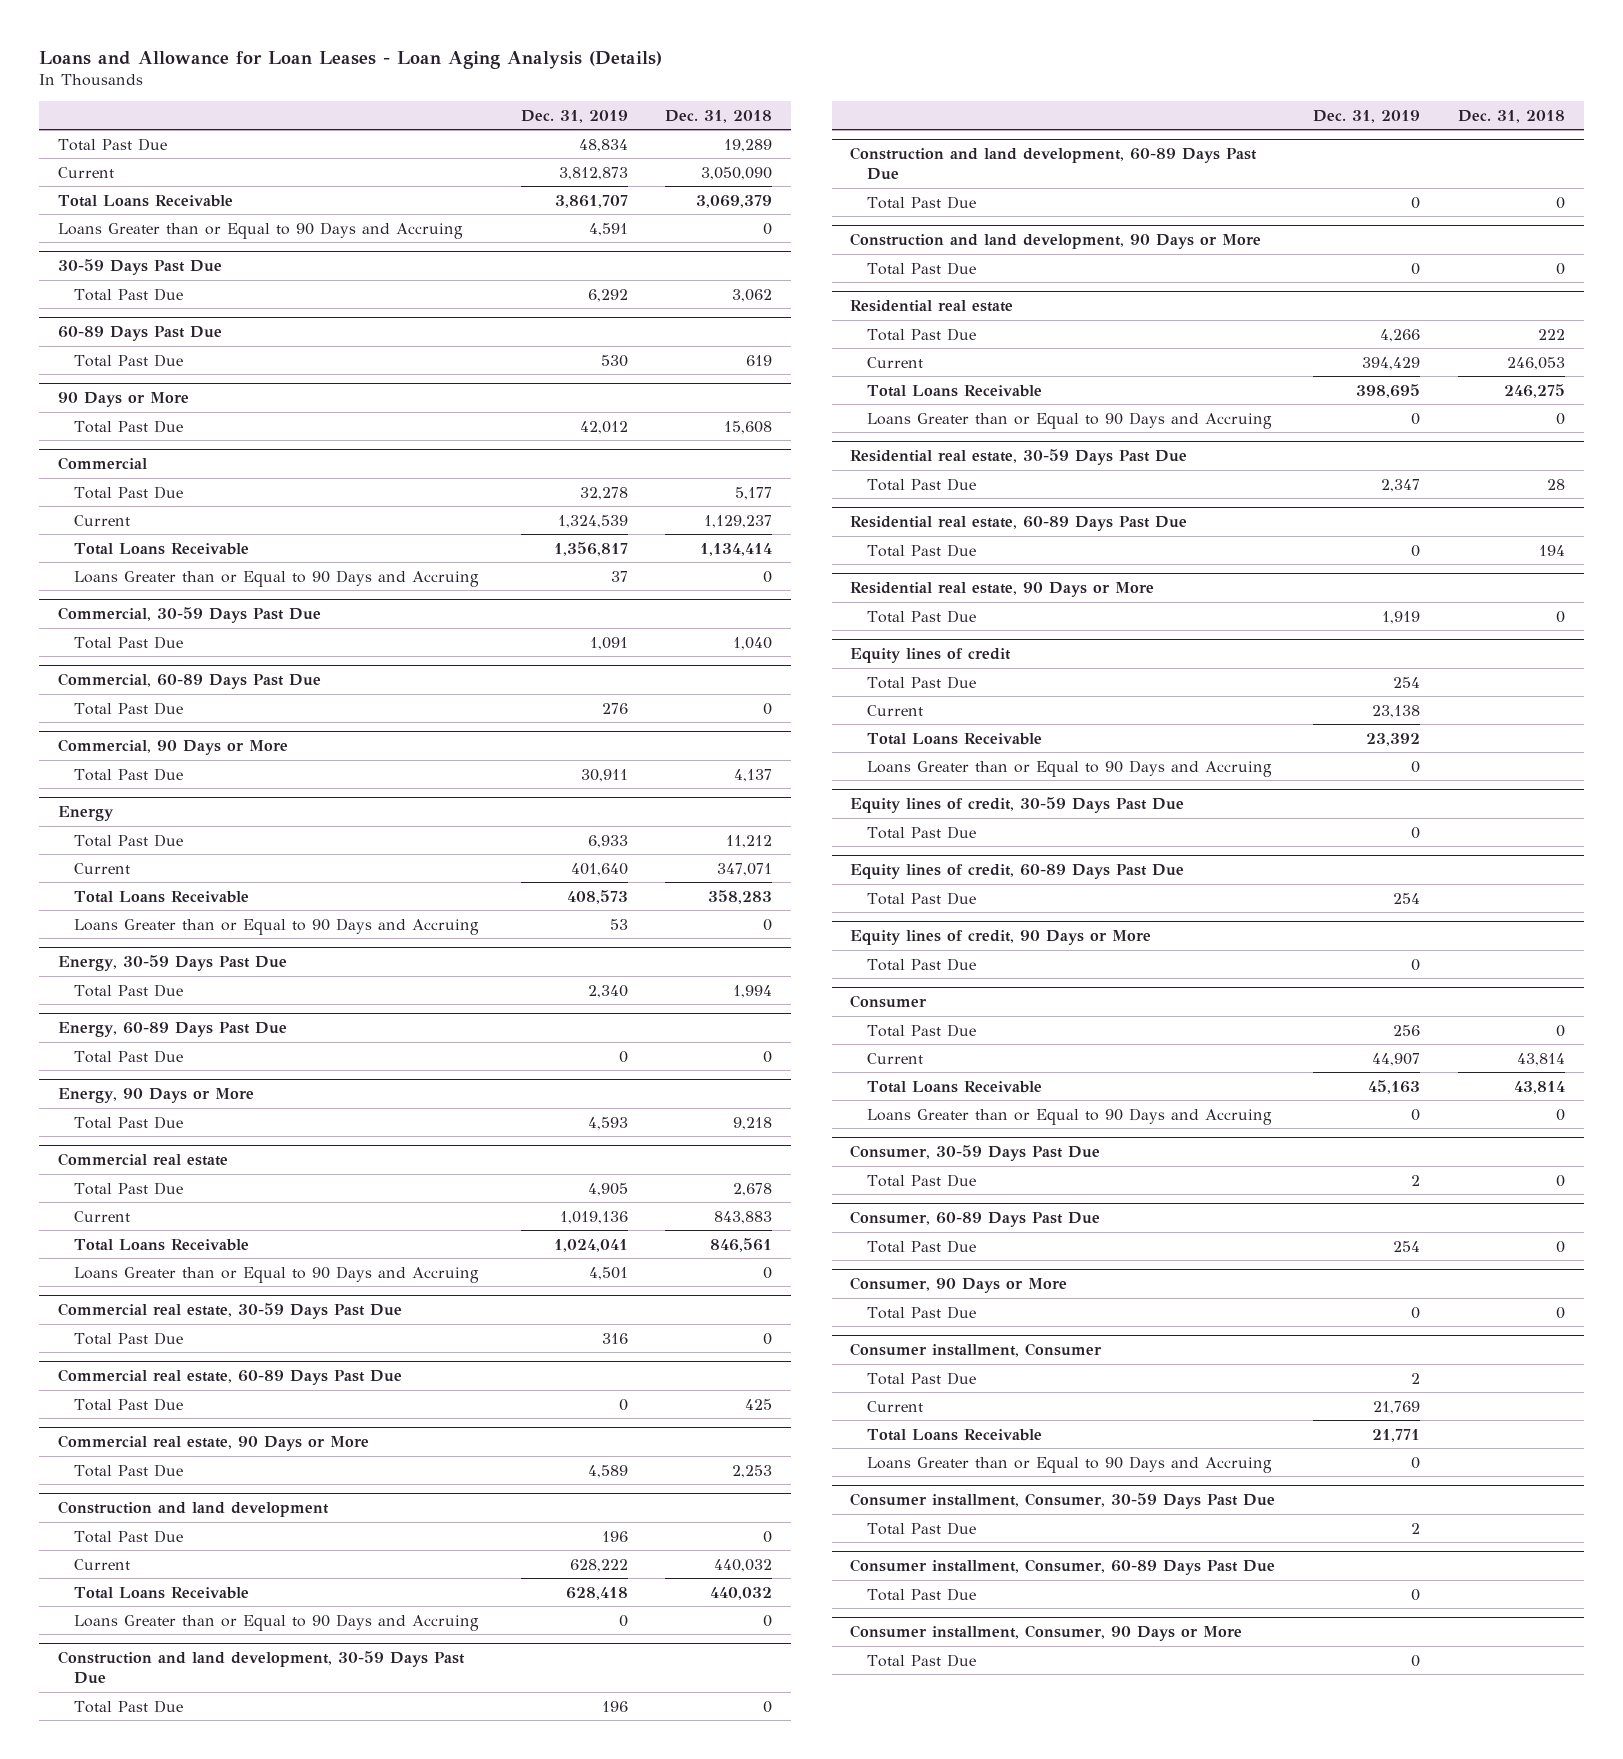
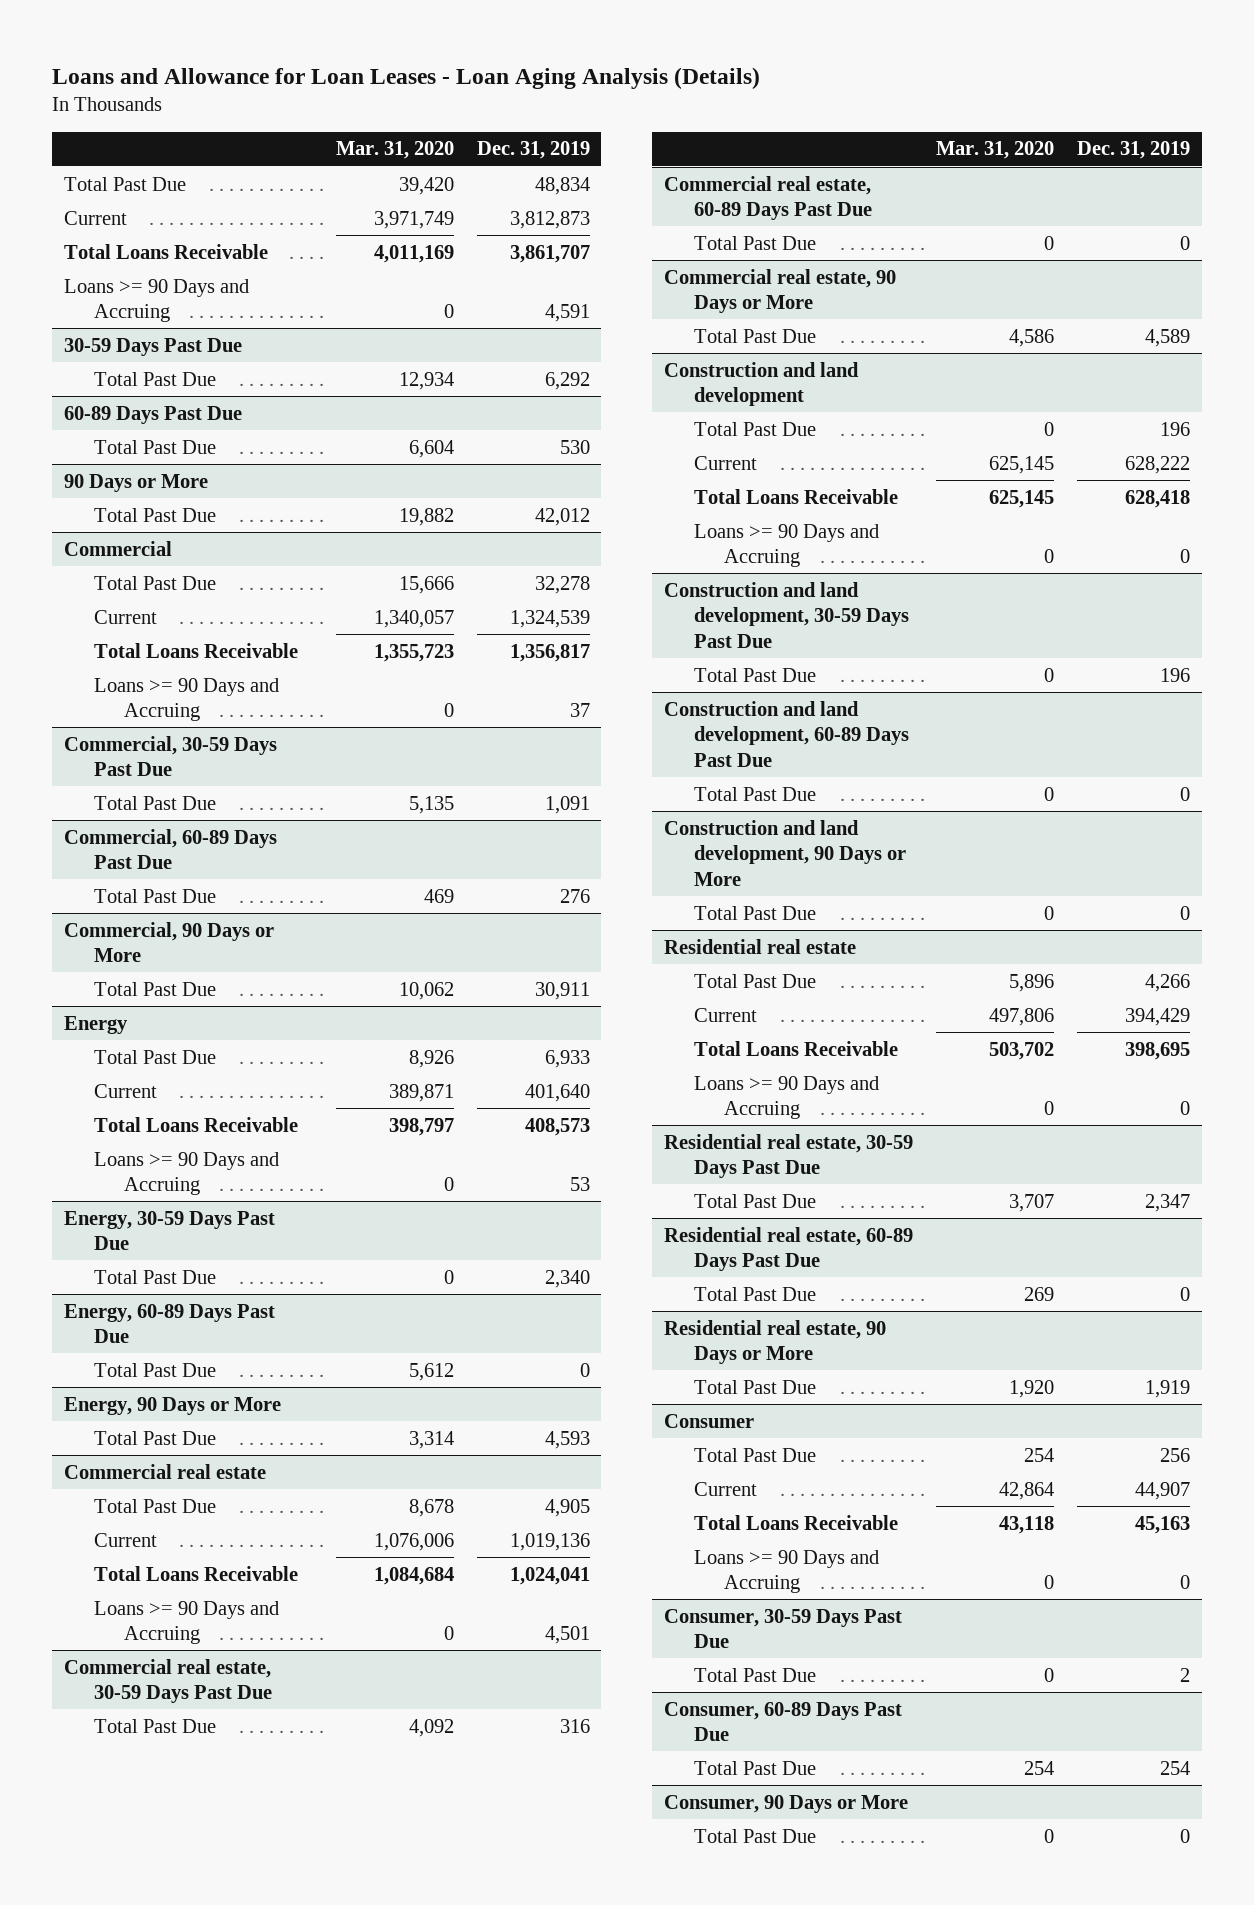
[665,109,773,123] Dec. 31, 2018 -> none
none -> [335,141,454,160] Mar. 31, 2020
[57,221,463,239] Loans Greater than or Equal to 90 Days and Accruing -> [63,278,249,323] Loans >= 90 Days and Accruing
[74,569,480,587] Loans Greater than or Equal to 90 Days and Accruing -> [93,677,279,722] Loans >= 90 Days and Accruing
[74,917,480,935] Loans Greater than or Equal to 90 Days and Accruing -> [93,1151,279,1196] Loans >= 90 Days and Accruing
[74,1265,480,1283] Loans Greater than or Equal to 90 Days and Accruing -> [93,1600,279,1645] Loans >= 90 Days and Accruing
[74,1613,480,1631] Loans Greater than or Equal to 90 Days and Accruing -> [694,523,880,568] Loans >= 90 Days and Accruing
[867,411,1273,429] Loans Greater than or Equal to 90 Days and Accruing -> [694,1075,880,1120] Loans >= 90 Days and Accruing
[850,648,1012,664] Equity lines of credit -> none
[867,675,977,689] Total Past Due -> none
[867,704,924,716] Current -> none
[867,732,1043,745] Total Loans Receivable -> none
[867,759,1273,777] Loans Greater than or Equal to 90 Days and Accruing -> none
[850,797,1185,814] Equity lines of credit, 30-59 Days Past Due -> none
[867,825,977,839] Total Past Due -> none
[850,864,1185,880] Equity lines of credit, 60-89 Days Past Due -> none
[867,891,977,905] Total Past Due -> none
[850,930,1152,946] Equity lines of credit, 90 Days or More -> none
[867,957,977,971] Total Past Due -> none
[867,1107,1273,1125] Loans Greater than or Equal to 90 Days and Accruing -> [694,1549,880,1594] Loans >= 90 Days and Accruing
[850,1343,1103,1358] Consumer installment, Consumer -> none
[867,1371,977,1385] Total Past Due -> none
[867,1400,924,1412] Current -> none
[867,1428,1043,1441] Total Loans Receivable -> none
[867,1455,1273,1473] Loans Greater than or Equal to 90 Days and Accruing -> none
[850,1493,1276,1510] Consumer installment, Consumer, 30-59 Days Past Due -> none
[867,1521,977,1535] Total Past Due -> none
[850,1559,1276,1576] Consumer installment, Consumer, 60-89 Days Past Due -> none
[867,1587,977,1601] Total Past Due -> none
[850,1625,1243,1642] Consumer installment, Consumer, 90 Days or More -> none
[867,1653,977,1667] Total Past Due -> none

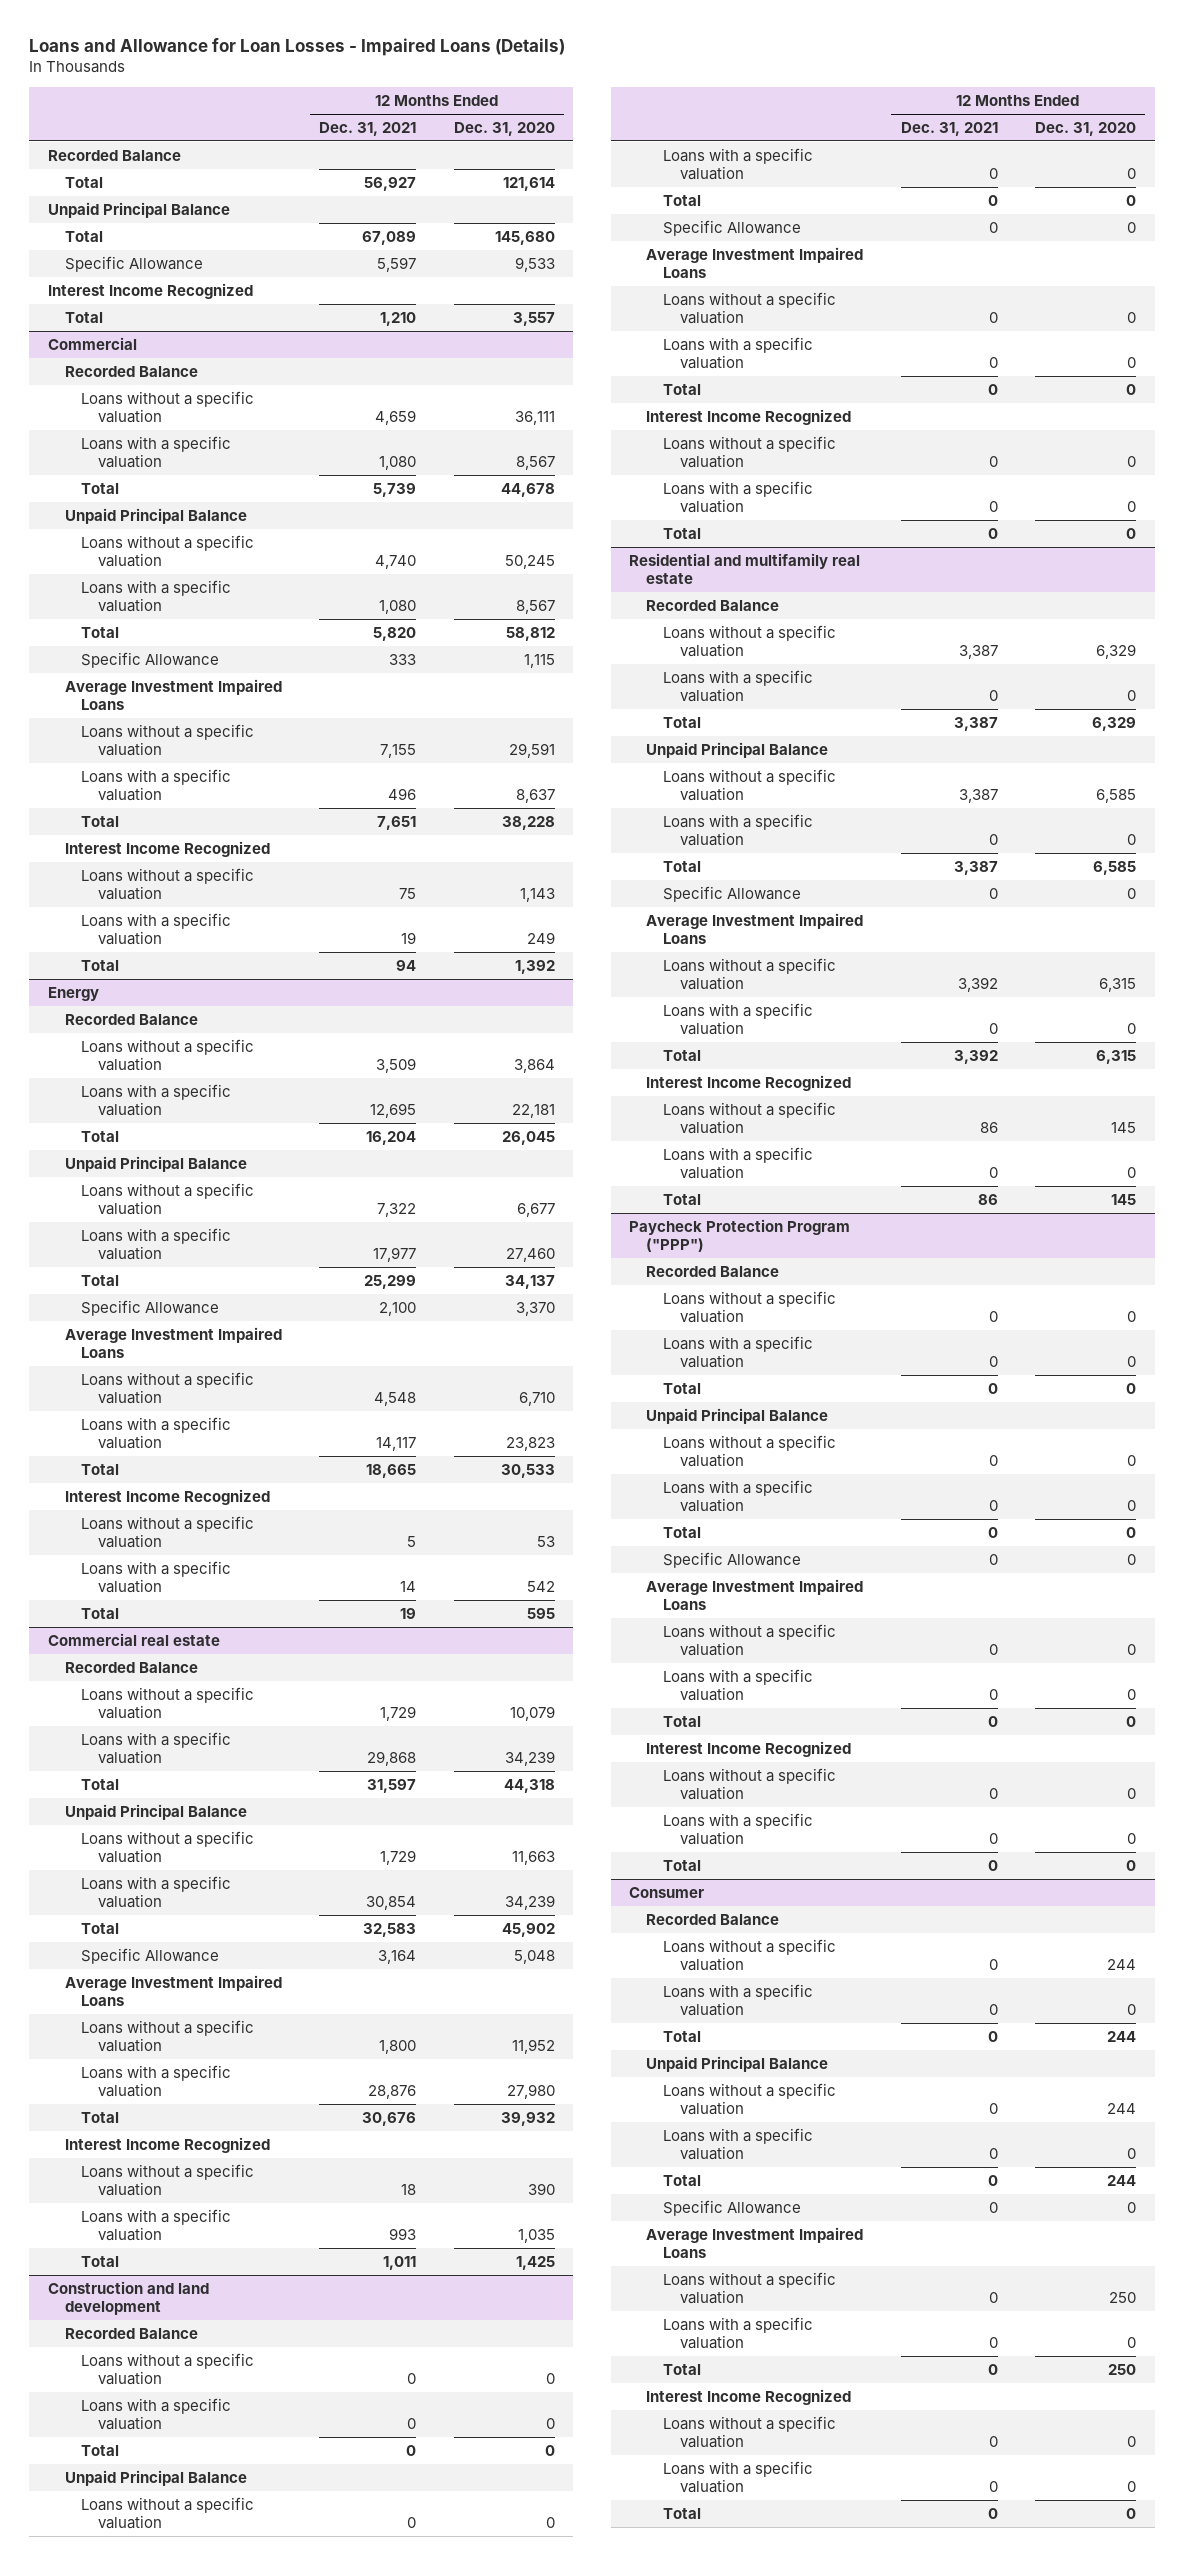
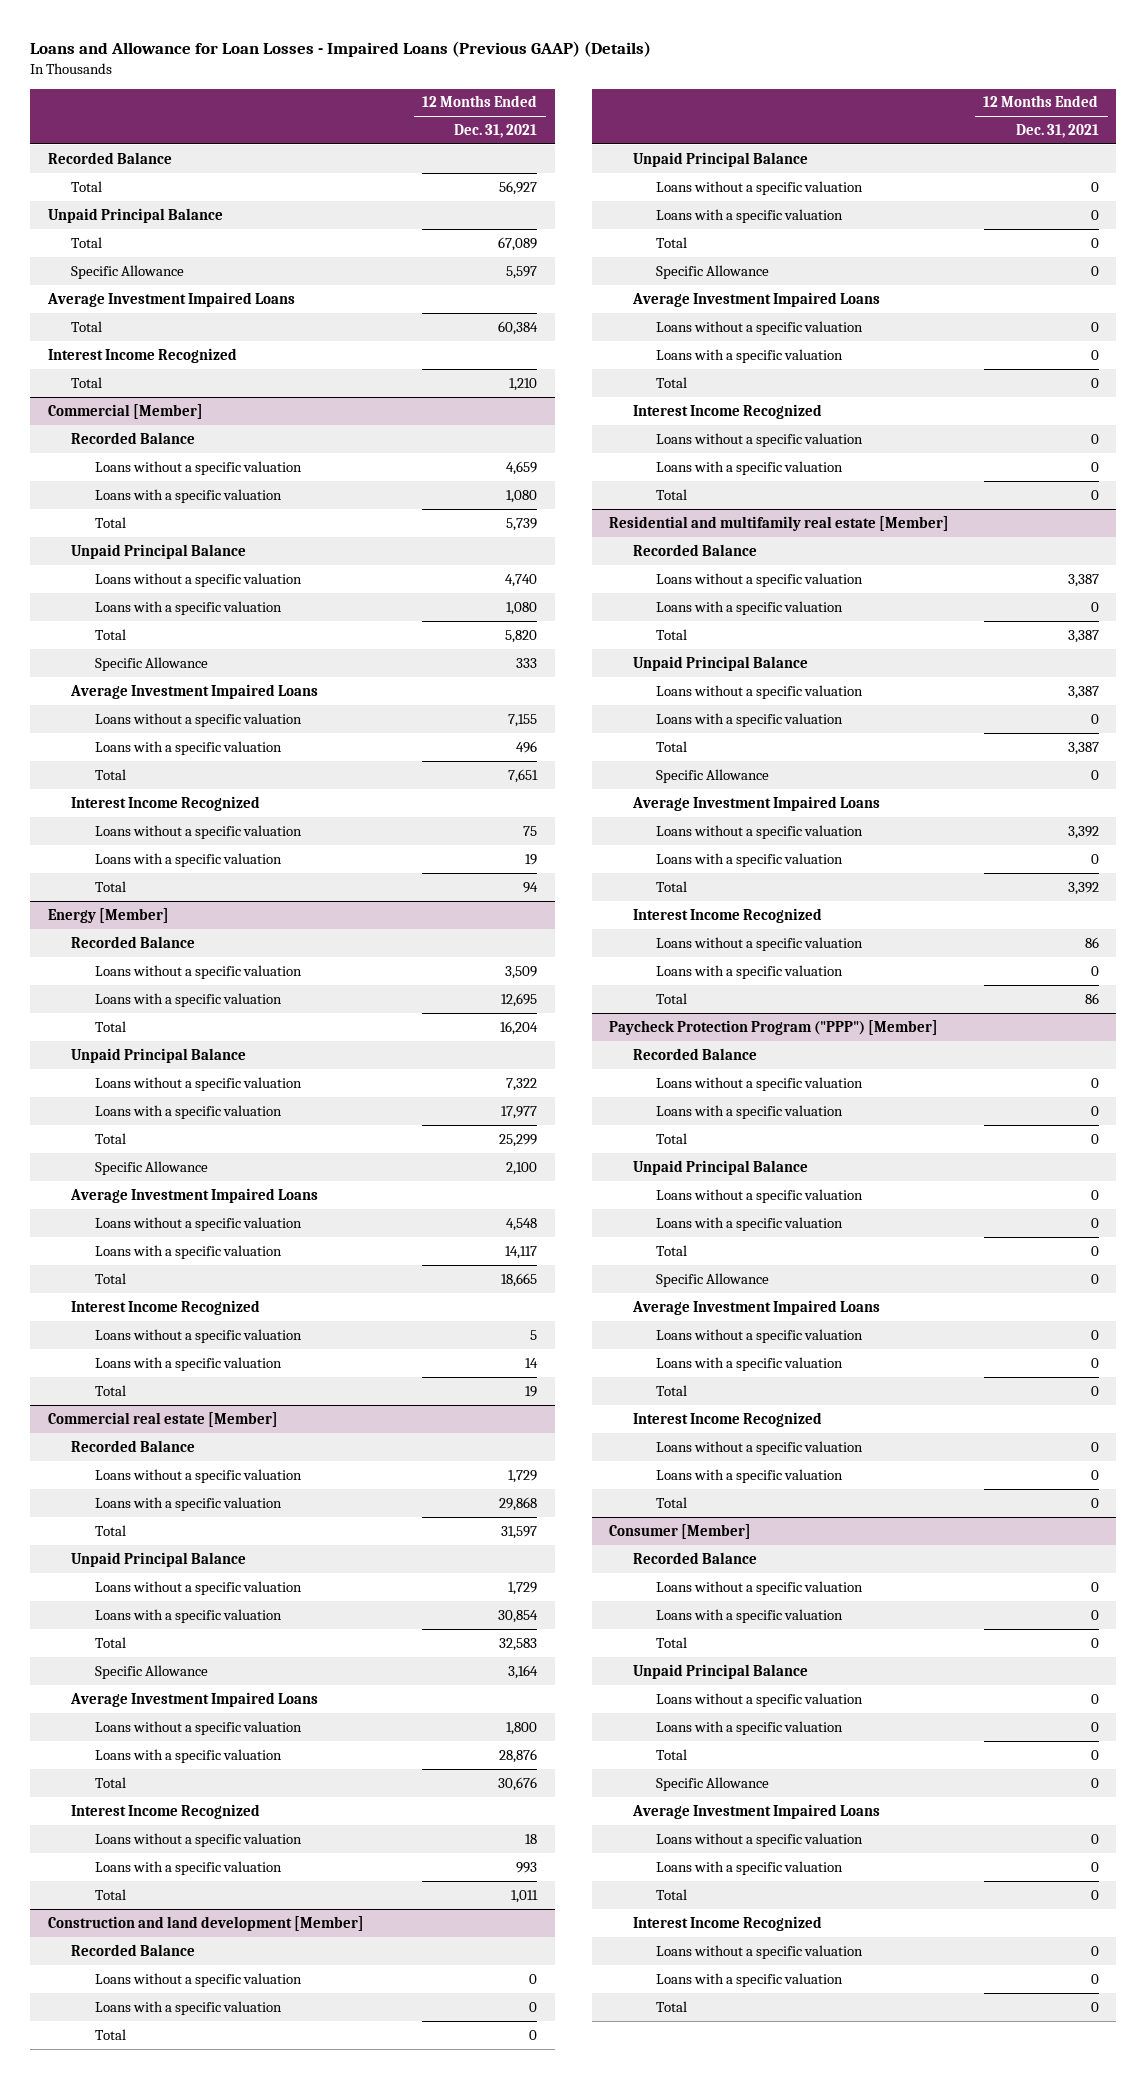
[29,38,566,57] Loans and Allowance for Loan Losses - Impaired Loans (Details) -> [30,40,652,57] Loans and Allowance for Loan Losses - Impaired Loans (Previous GAAP) (Details)
[453,121,555,136] Dec. 31, 2020 -> none
none -> [46,291,295,307] Average Investment Impaired Loans
none -> [71,320,103,332] Total
[47,336,137,350] Commercial -> [47,403,203,419] Commercial [Member]
[47,986,99,1001] Energy -> [47,907,169,923] Energy [Member]
[47,1632,220,1646] Commercial real estate -> [47,1411,278,1427] Commercial real estate [Member]
[47,2280,209,2315] Construction and land development -> [47,1915,364,1931] Construction and land development [Member]
[629,552,861,584] Residential and multifamily real estate -> [609,515,950,531] Residential and multifamily real estate [Member]
[629,1218,851,1252] Paycheck Protection Program ("PPP") -> [609,1019,939,1035] Paycheck Protection Program ("PPP") [Member]
[629,1886,705,1898] Consumer -> [609,1523,752,1539] Consumer [Member]

